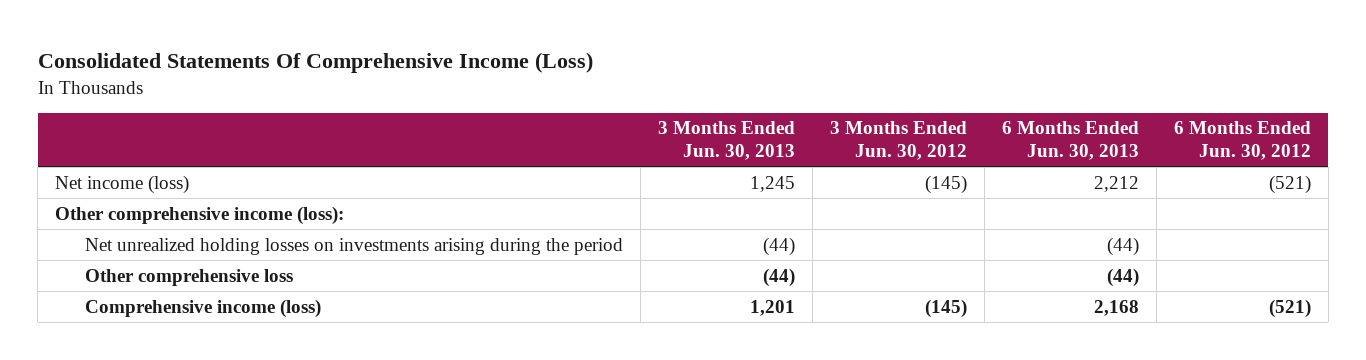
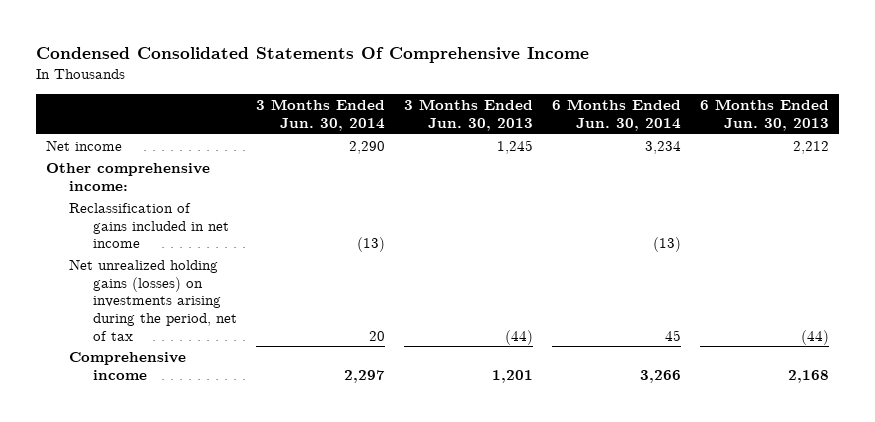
[37,51,593,73] Consolidated Statements Of Comprehensive Income (Loss) -> [36,47,590,64] Condensed Consolidated Statements Of Comprehensive Income
[830,121,968,160] 3 Months Ended Jun. 30, 2012 -> none
[1173,121,1311,160] 6 Months Ended Jun. 30, 2012 -> none
none -> [255,99,385,131] 3 Months Ended Jun. 30, 2014
none -> [552,99,682,131] 6 Months Ended Jun. 30, 2014
[85,268,294,286] Other comprehensive loss -> none
[55,174,190,194] Net income (loss) -> [46,140,123,152] Net income
[55,205,345,225] Other comprehensive income (loss): -> [46,163,211,191] Other comprehensive income:
none -> [69,203,229,249] Reclassification of gains included in net income
[85,237,624,255] Net unrealized holding losses on investments arising during the period -> [69,259,237,341] Net unrealized holding gains (losses) on investments arising during the period, net of tax
[85,298,322,318] Comprehensive income (loss) -> [69,352,187,380] Comprehensive income

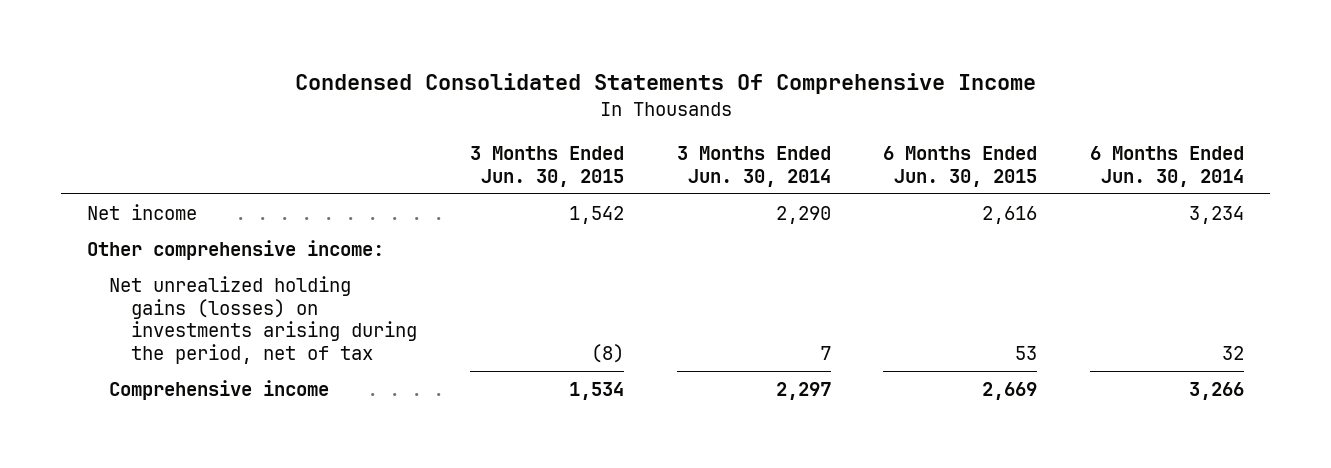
[403,99,533,131] 3 Months Ended Jun. 30, 2013 -> none
[700,99,830,131] 6 Months Ended Jun. 30, 2013 -> none
none -> [470,146,625,187] 3 Months Ended Jun. 30, 2015
none -> [883,146,1038,187] 6 Months Ended Jun. 30, 2015
[69,203,229,249] Reclassification of gains included in net income -> none
[368,330,385,341] 20 -> [819,345,831,360] 7
[665,329,682,341] 45 -> [1222,345,1245,360] 32

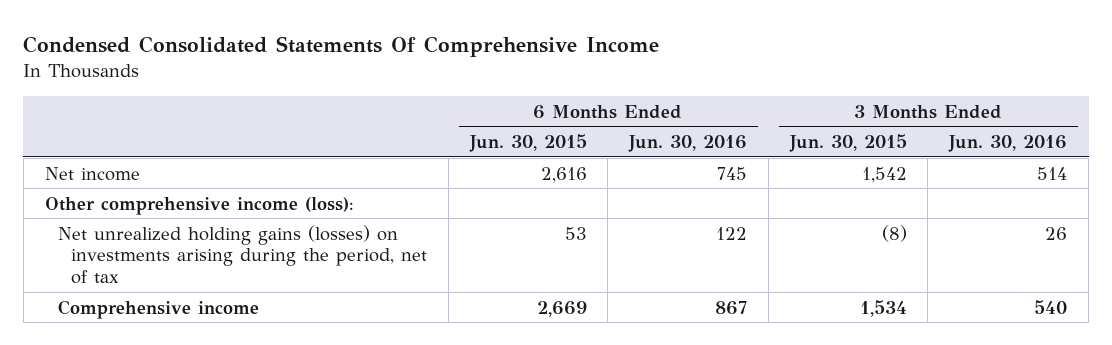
[676,146,831,187] 3 Months Ended Jun. 30, 2014 -> none
[1090,146,1245,187] 6 Months Ended Jun. 30, 2014 -> none
none -> [628,134,748,152] Jun. 30, 2016
none -> [948,134,1068,152] Jun. 30, 2016
[86,239,384,260] Other comprehensive income: -> [44,196,354,215] Other comprehensive income (loss):

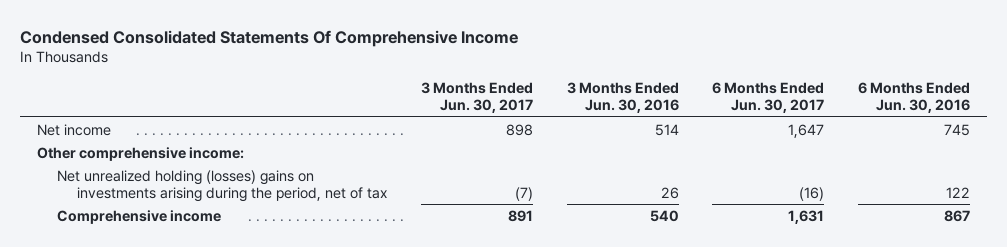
[468,133,587,152] Jun. 30, 2015 -> none
[788,133,907,152] Jun. 30, 2015 -> none
none -> [420,82,533,114] 3 Months Ended Jun. 30, 2017
none -> [712,82,825,114] 6 Months Ended Jun. 30, 2017
[44,196,354,215] Other comprehensive income (loss): -> [37,146,245,161] Other comprehensive income:
[57,224,428,285] Net unrealized holding gains (losses) on investments arising during the period, net of tax -> [57,169,388,202] Net unrealized holding (losses) gains on investments arising during the period, net of tax

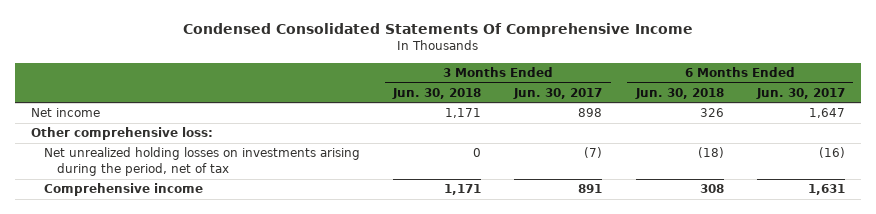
[566,82,679,114] 3 Months Ended Jun. 30, 2016 -> none
[857,82,970,114] 6 Months Ended Jun. 30, 2016 -> none
none -> [392,87,482,99] Jun. 30, 2018
none -> [634,87,724,99] Jun. 30, 2018
[37,146,245,161] Other comprehensive income: -> [31,127,214,141] Other comprehensive loss:
[57,169,388,202] Net unrealized holding (losses) gains on investments arising during the period, net of tax -> [44,147,361,177] Net unrealized holding losses on investments arising during the period, net of tax

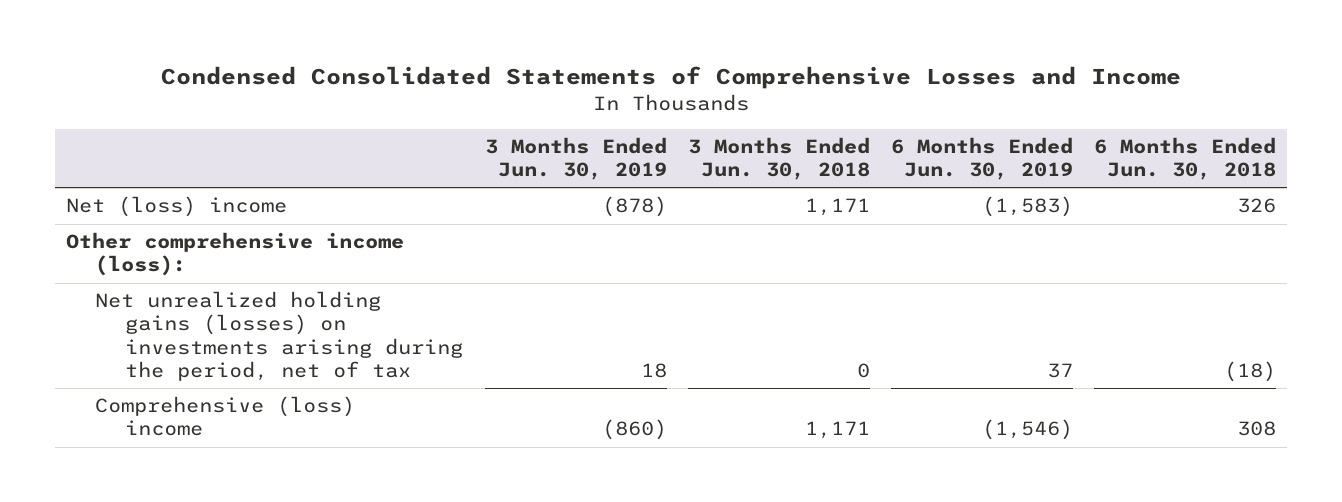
[183,22,694,37] Condensed Consolidated Statements Of Comprehensive Income -> [160,66,1181,90] Condensed Consolidated Statements of Comprehensive Losses and Income
[513,87,603,99] Jun. 30, 2017 -> none
[755,87,845,99] Jun. 30, 2017 -> none
none -> [484,137,667,181] 3 Months Ended Jun. 30, 2019
none -> [891,137,1074,181] 6 Months Ended Jun. 30, 2019
[31,108,101,118] Net income -> [65,196,287,218] Net (loss) income
[31,127,214,141] Other comprehensive loss: -> [65,232,404,277] Other comprehensive income (loss):
[44,147,361,177] Net unrealized holding losses on investments arising during the period, net of tax -> [95,291,464,381] Net unrealized holding gains (losses) on investments arising during the period, net of tax
[44,183,204,197] Comprehensive income -> [95,396,356,437] Comprehensive (loss) income

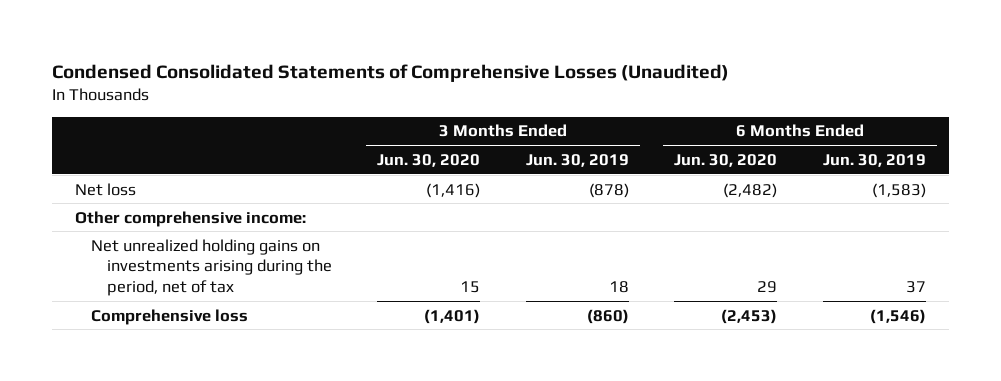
[160,66,1181,90] Condensed Consolidated Statements of Comprehensive Losses and Income -> [52,63,730,82] Condensed Consolidated Statements of Comprehensive Losses (Unaudited)
[687,137,870,181] 3 Months Ended Jun. 30, 2018 -> none
[1094,137,1277,181] 6 Months Ended Jun. 30, 2018 -> none
none -> [377,153,481,167] Jun. 30, 2020
none -> [674,153,778,167] Jun. 30, 2020
[65,196,287,218] Net (loss) income -> [75,182,137,196] Net loss
[65,232,404,277] Other comprehensive income (loss): -> [75,210,307,227] Other comprehensive income:
[95,291,464,381] Net unrealized holding gains (losses) on investments arising during the period, net of tax -> [90,238,332,297] Net unrealized holding gains on investments arising during the period, net of tax
[95,396,356,437] Comprehensive (loss) income -> [90,308,248,325] Comprehensive loss

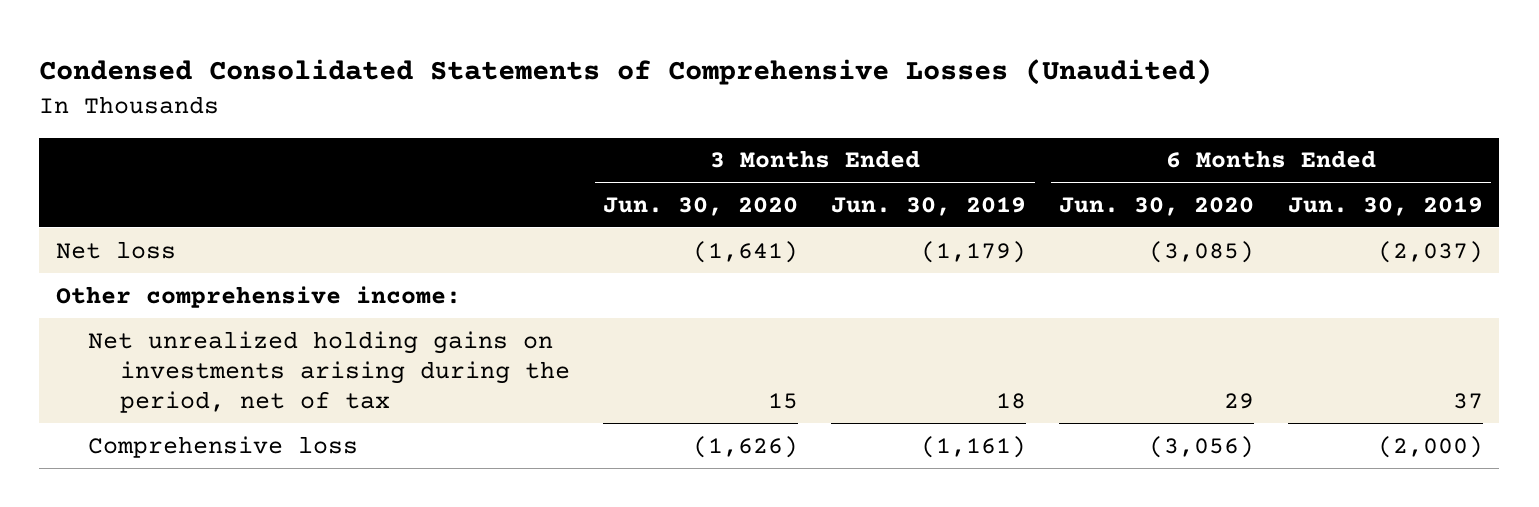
[426,182,481,198] (1,416) -> [693,240,799,263] (1,641)
[588,182,629,198] (878) -> [921,240,1027,263] (1,179)
[723,182,778,198] (2,482) -> [1149,240,1255,263] (3,085)
[871,182,926,198] (1,583) -> [1377,240,1483,263] (2,037)
[424,308,481,324] (1,401) -> [693,435,799,458] (1,626)
[586,308,629,324] (860) -> [921,435,1027,458] (1,161)
[721,308,778,324] (2,453) -> [1149,435,1255,458] (3,056)
[869,308,926,324] (1,546) -> [1377,435,1483,458] (2,000)

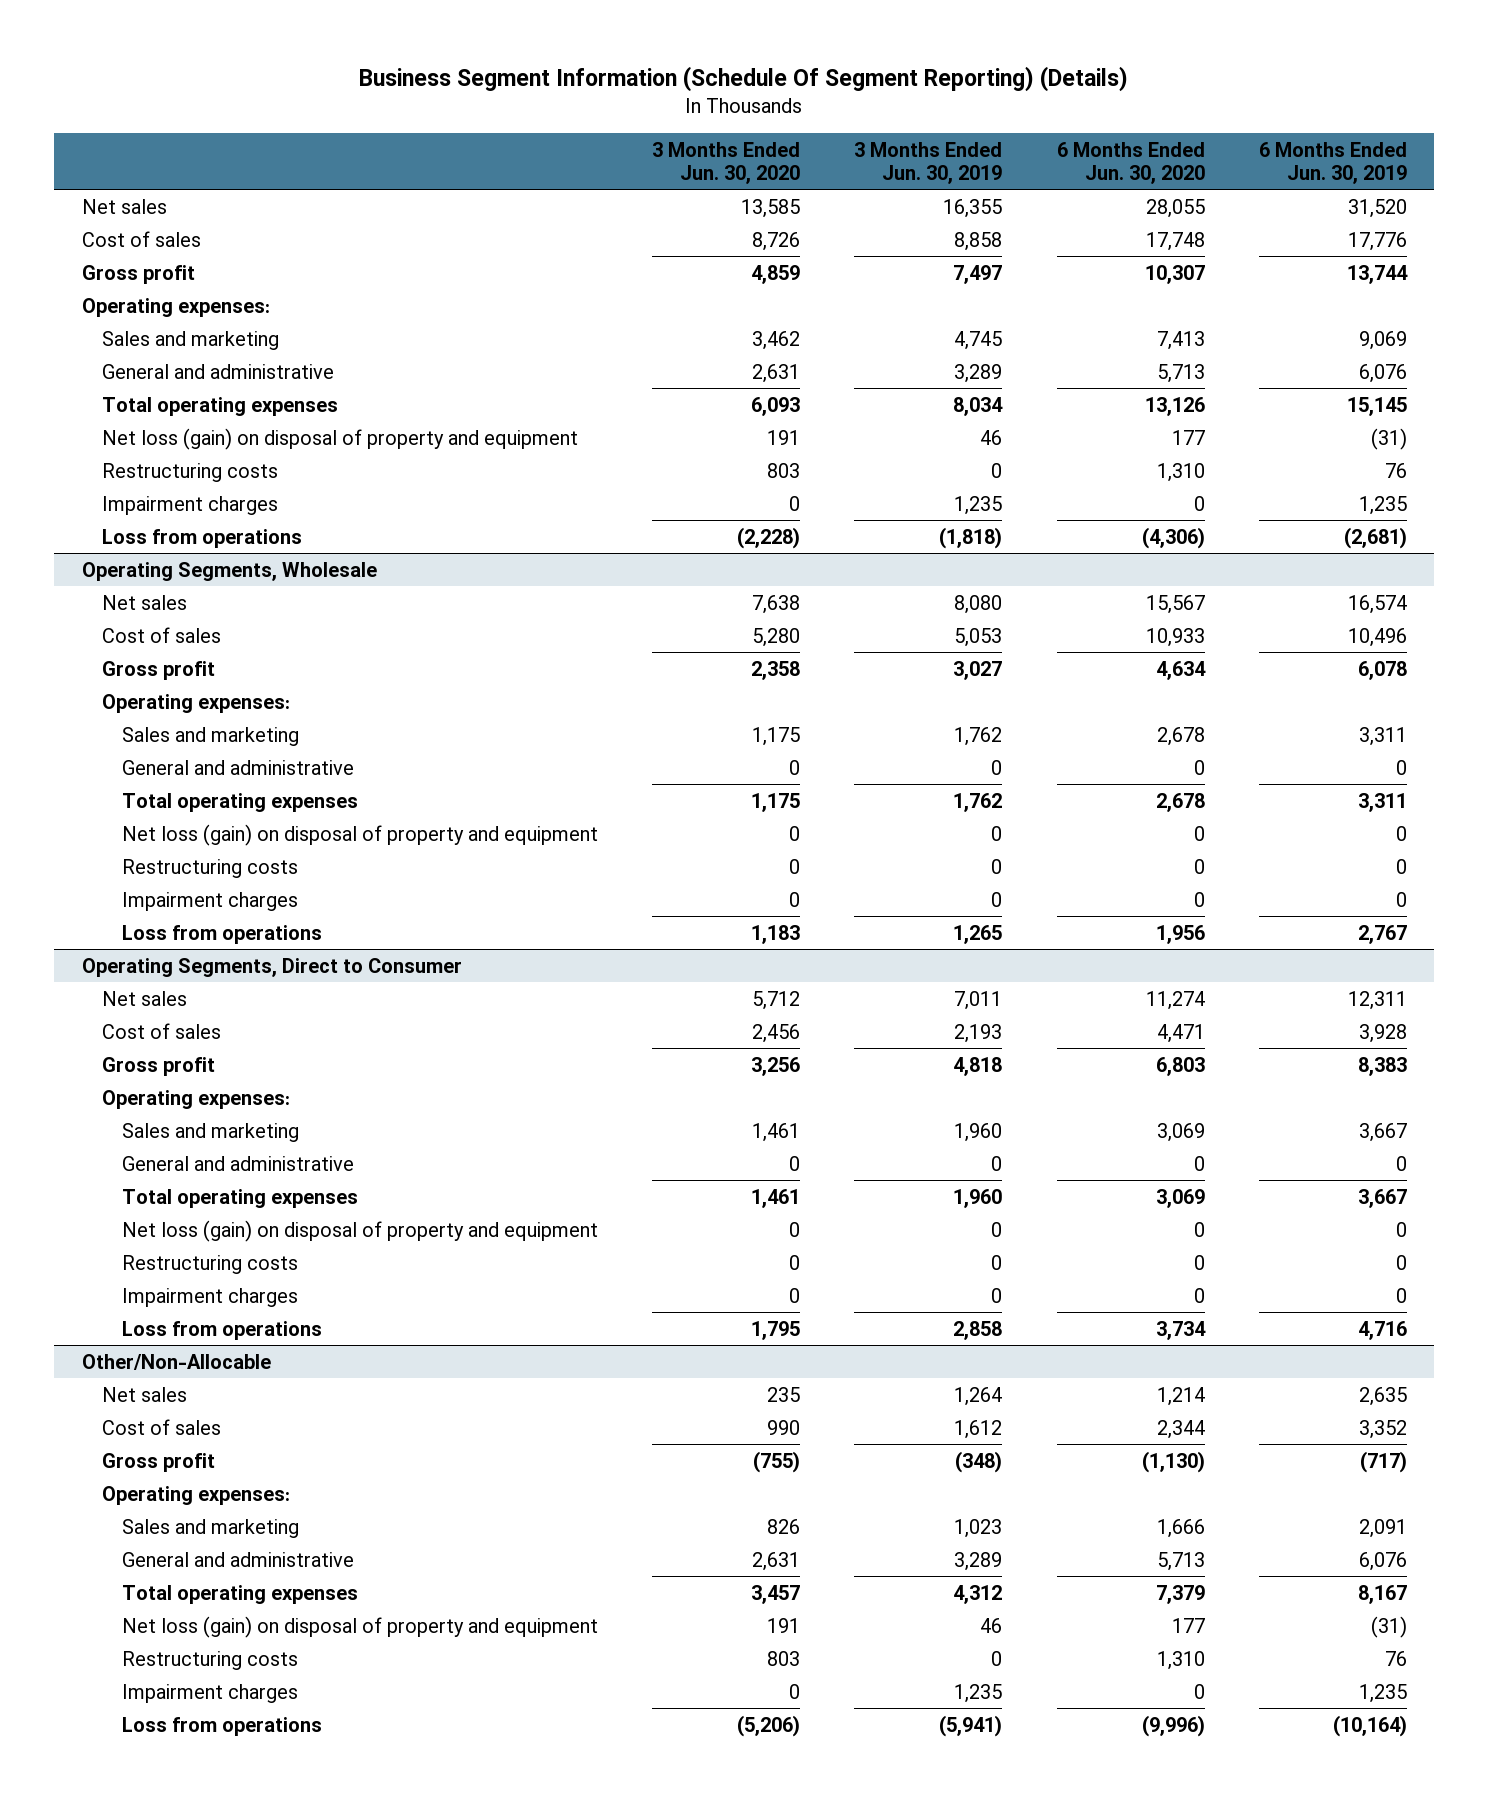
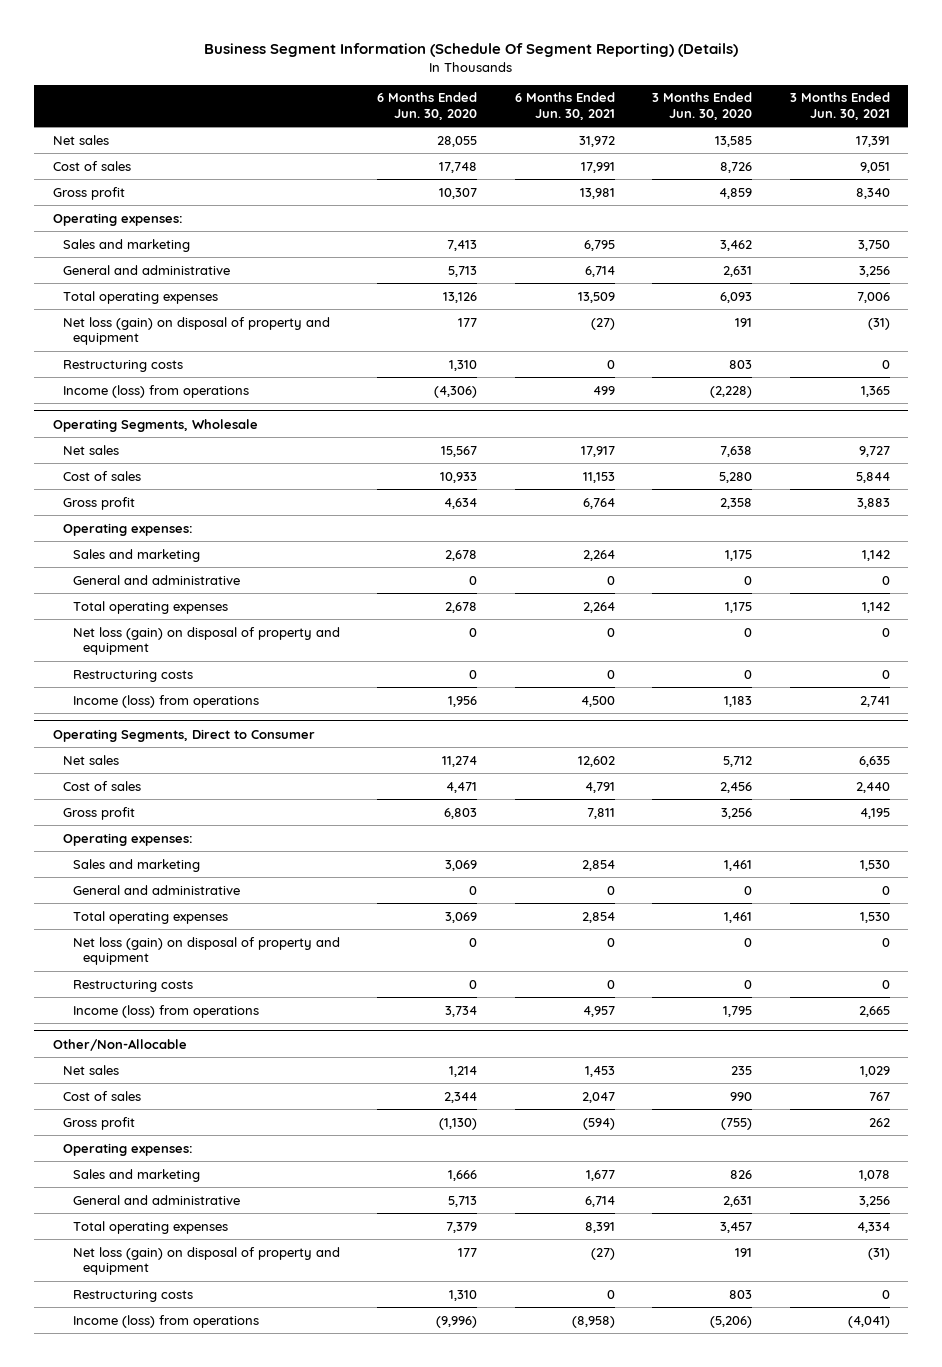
[854,141,1003,184] 3 Months Ended Jun. 30, 2019 -> none
[1259,141,1408,184] 6 Months Ended Jun. 30, 2019 -> none
none -> [514,92,615,121] 6 Months Ended Jun. 30, 2021
none -> [789,92,890,121] 3 Months Ended Jun. 30, 2021
[101,495,278,515] Impairment charges -> none
[101,528,302,548] Loss from operations -> [62,384,249,398] Income (loss) from operations
[121,891,298,911] Impairment charges -> none
[121,924,322,944] Loss from operations -> [72,694,259,708] Income (loss) from operations
[121,1287,298,1307] Impairment charges -> none
[121,1320,322,1340] Loss from operations -> [72,1004,259,1018] Income (loss) from operations
[121,1683,298,1703] Impairment charges -> none
[121,1716,322,1736] Loss from operations -> [72,1314,259,1328] Income (loss) from operations

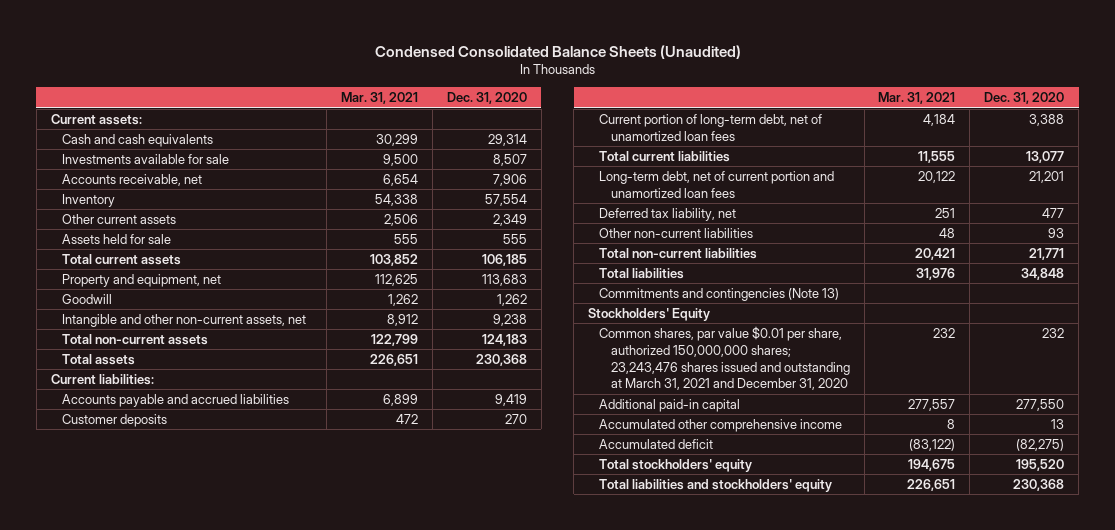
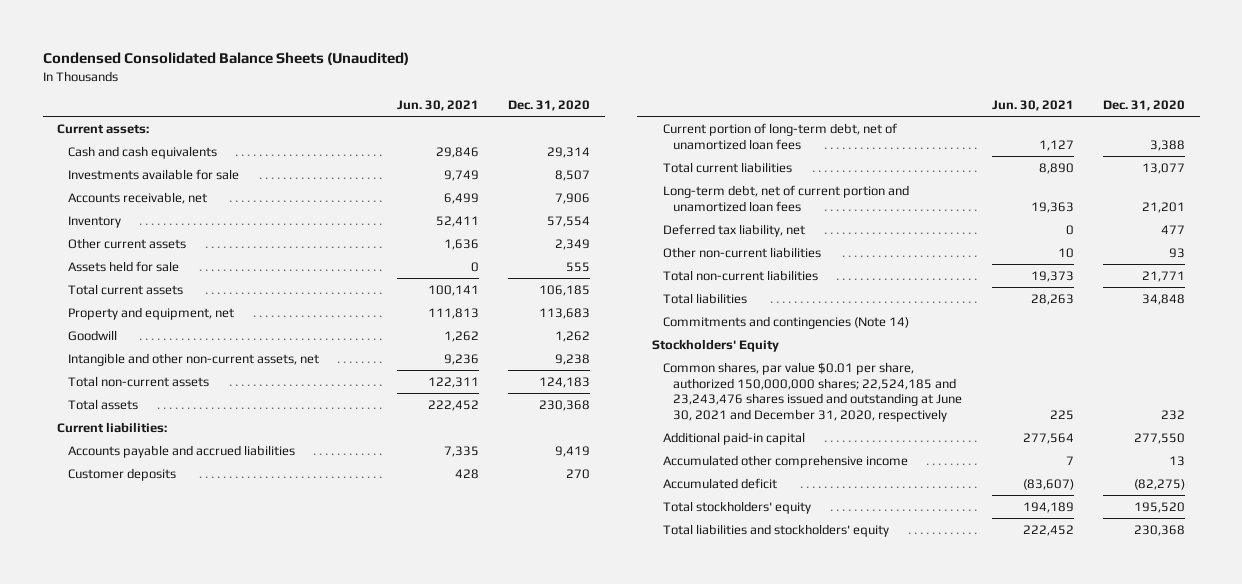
[340,92,418,105] Mar. 31, 2021 -> none
none -> [396,100,479,112] Jun. 30, 2021
[599,287,840,301] Commitments and contingencies (Note 13) -> [662,315,909,329] Commitments and contingencies (Note 14)
[599,325,850,391] Common shares, par value $0.01 per share, authorized 150,000,000 shares; 23,243,476 shares issued and outstanding at March 31, 2021 and December 31, 2020 -> [662,361,963,423] Common shares, par value $0.01 per share, authorized 150,000,000 shares; 22,524,185 and 23,243,476 shares issued and outstanding at June 30, 2021 and December 31, 2020, respectively

